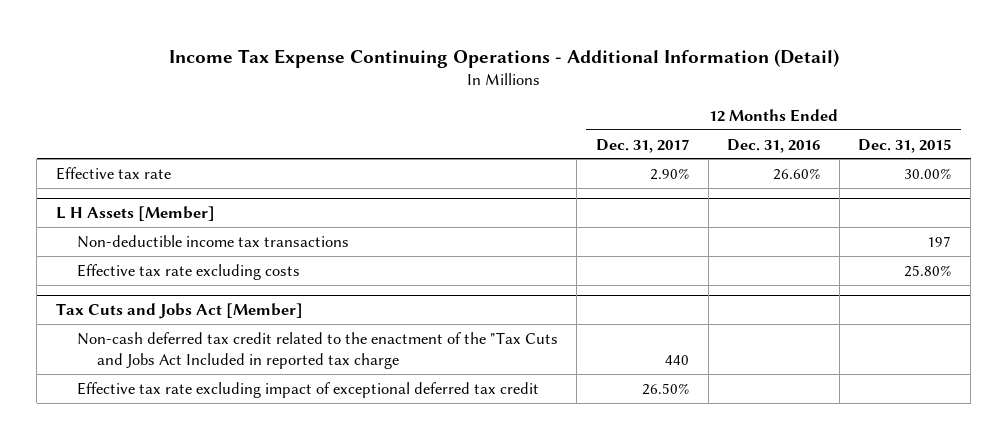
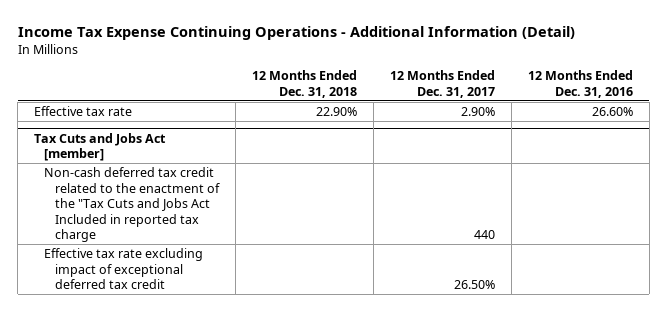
[858,138,952,153] Dec. 31, 2015 -> none
none -> [251,70,357,98] 12 Months Ended Dec. 31, 2018
[56,206,216,222] L H Assets [Member] -> none
[76,234,349,248] Non-deductible income tax transactions -> none
[76,263,300,280] Effective tax rate excluding costs -> none
[56,303,304,320] Tax Cuts and Jobs Act [Member] -> [34,132,167,162] Tax Cuts and Jobs Act [member]

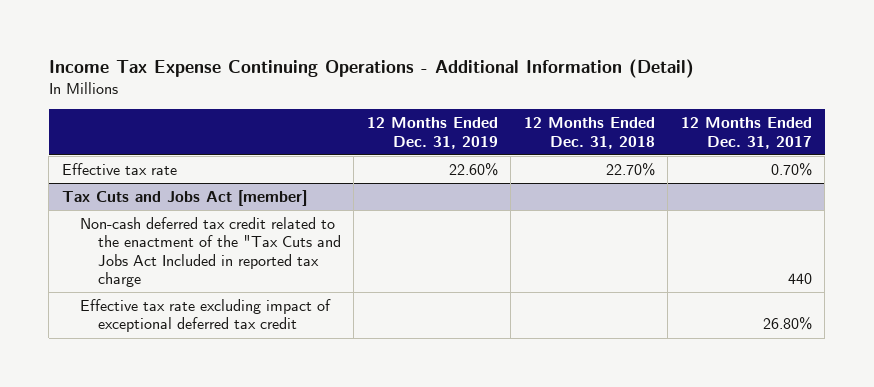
[527,70,633,98] 12 Months Ended Dec. 31, 2016 -> none
none -> [366,117,498,149] 12 Months Ended Dec. 31, 2019
[315,106,357,116] 22.90% -> [605,162,655,177] 22.70%
[460,106,495,116] 2.90% -> [770,162,812,177] 0.70%
[453,280,495,290] 26.50% -> [762,316,812,331] 26.80%

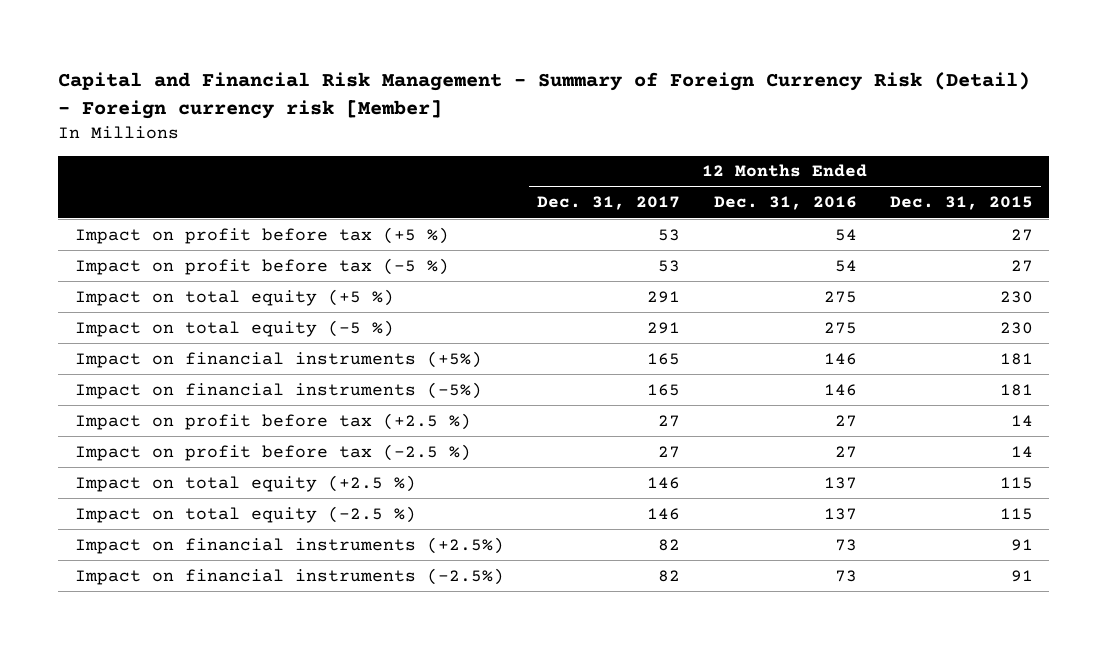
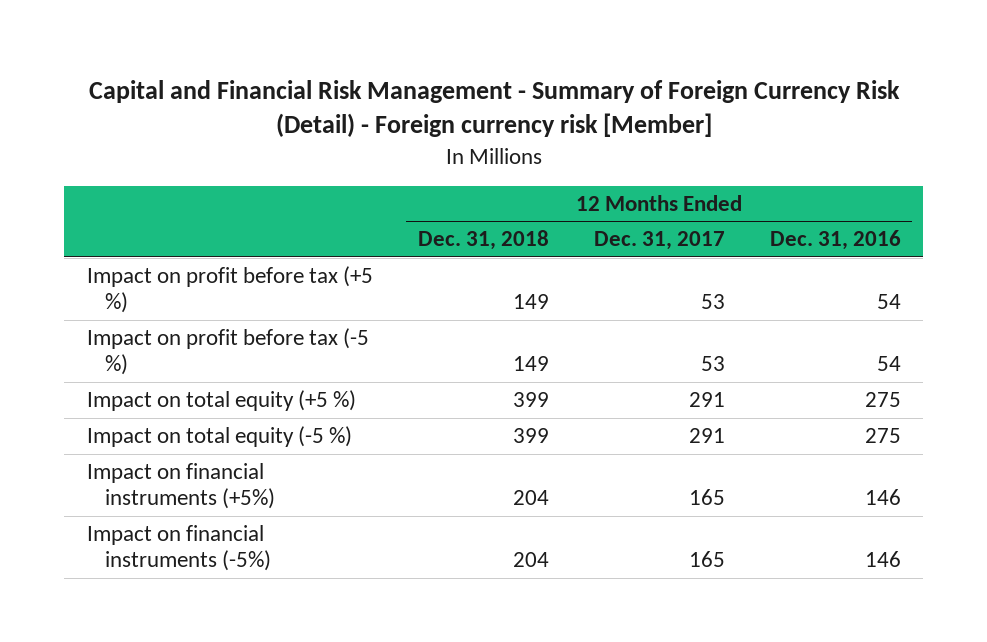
[889,196,1033,211] Dec. 31, 2015 -> none
none -> [417,230,549,251] Dec. 31, 2018
[75,412,472,430] Impact on profit before tax (+2.5 %) -> none
[75,443,472,461] Impact on profit before tax (-2.5 %) -> none
[75,474,417,492] Impact on total equity (+2.5 %) -> none
[75,505,417,523] Impact on total equity (-2.5 %) -> none
[75,536,505,554] Impact on financial instruments (+2.5%) -> none
[75,567,505,585] Impact on financial instruments (-2.5%) -> none

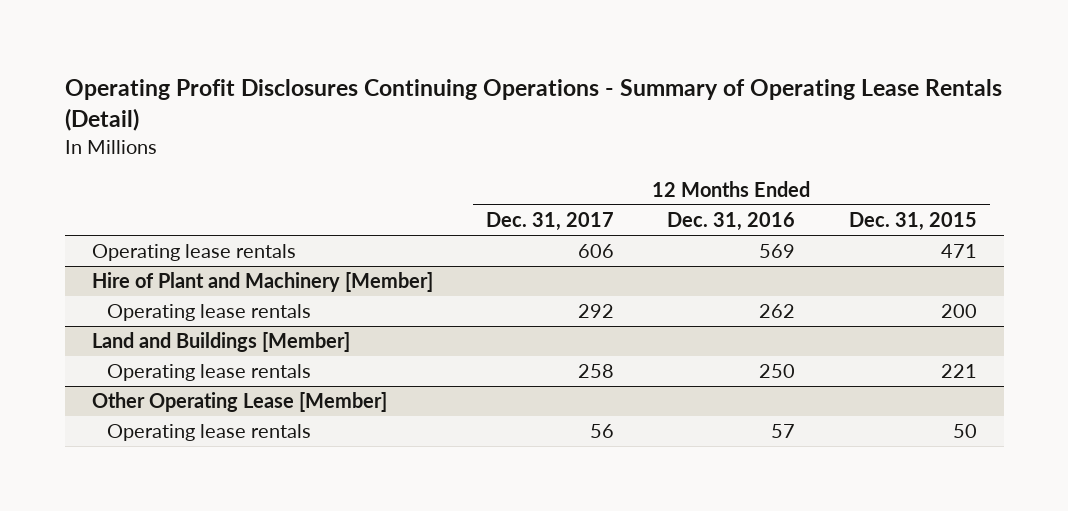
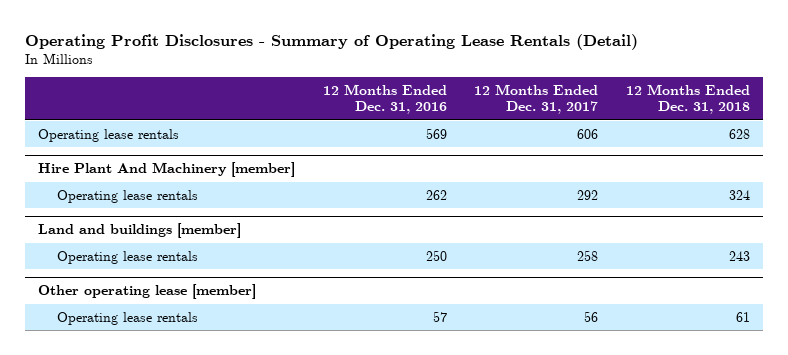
[64,78,1002,132] Operating Profit Disclosures Continuing Operations - Summary of Operating Lease Rentals (Detail) -> [24,33,638,50] Operating Profit Disclosures - Summary of Operating Lease Rentals (Detail)
[848,212,977,232] Dec. 31, 2015 -> none
none -> [625,83,750,115] 12 Months Ended Dec. 31, 2018
[91,272,433,293] Hire of Plant and Machinery [Member] -> [38,162,296,178] Hire Plant And Machinery [member]
[91,332,350,353] Land and Buildings [Member] -> [38,223,242,239] Land and buildings [member]
[91,392,387,413] Other Operating Lease [Member] -> [38,284,257,300] Other operating lease [member]

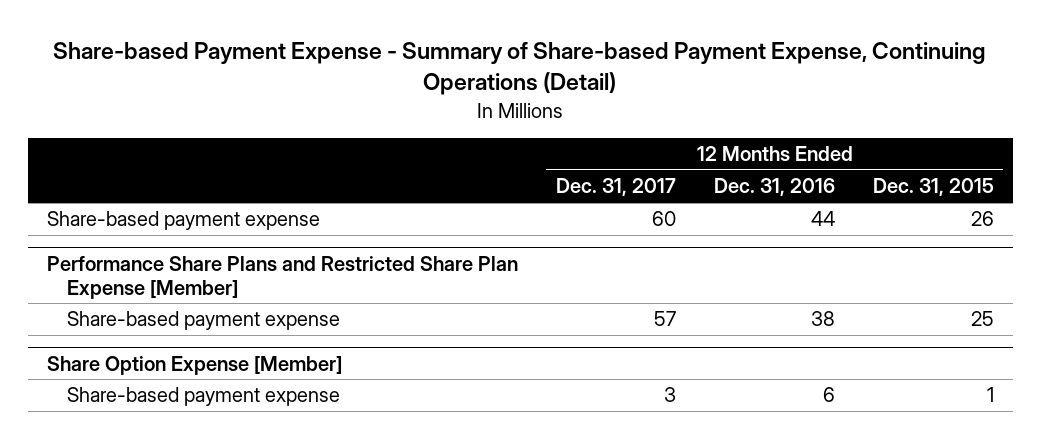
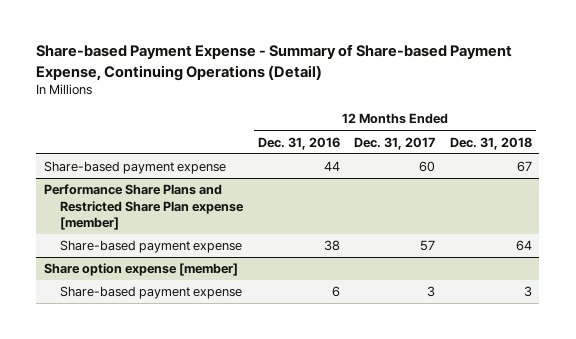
[872,178,994,197] Dec. 31, 2015 -> none
none -> [450,136,533,150] Dec. 31, 2018
[46,255,518,299] Performance Share Plans and Restricted Share Plan Expense [Member] -> [43,184,245,230] Performance Share Plans and Restricted Share Plan expense [member]
[46,355,342,375] Share Option Expense [Member] -> [43,263,238,277] Share option expense [member]

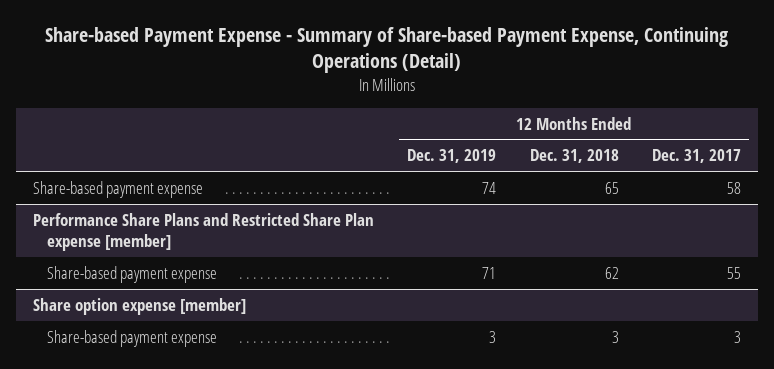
[257,136,340,150] Dec. 31, 2016 -> none
none -> [407,149,497,164] Dec. 31, 2019
[419,161,436,173] 60 -> [727,181,742,194] 58
[517,161,533,173] 67 -> [604,181,619,194] 65
[420,240,436,252] 57 -> [727,266,742,279] 55
[516,240,533,252] 64 -> [604,266,619,279] 62

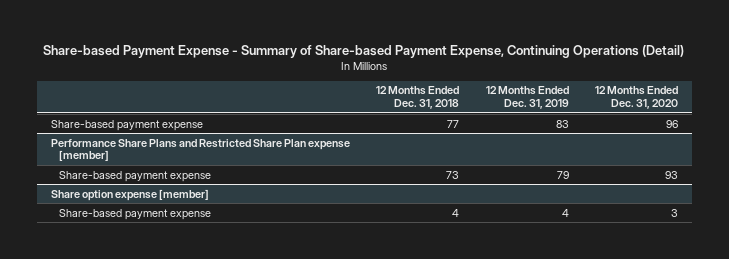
[652,149,742,164] Dec. 31, 2017 -> none
none -> [595,86,679,110] 12 Months Ended Dec. 31, 2020
[482,181,497,194] 74 -> [555,119,569,128] 83
[604,181,619,194] 65 -> [447,119,460,128] 77
[482,266,497,279] 71 -> [556,170,569,179] 79
[604,266,619,279] 62 -> [446,170,460,179] 73
[489,330,497,343] 3 -> [561,208,569,217] 4
[611,330,619,343] 3 -> [452,208,460,217] 4

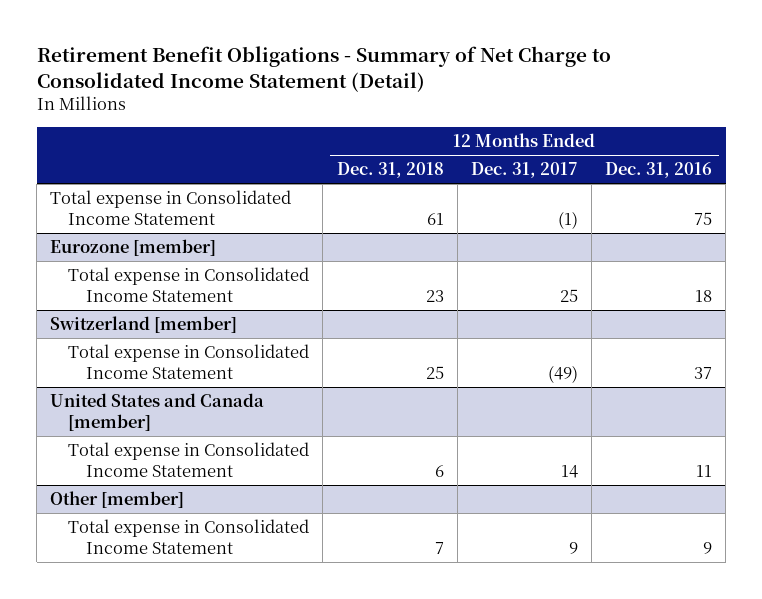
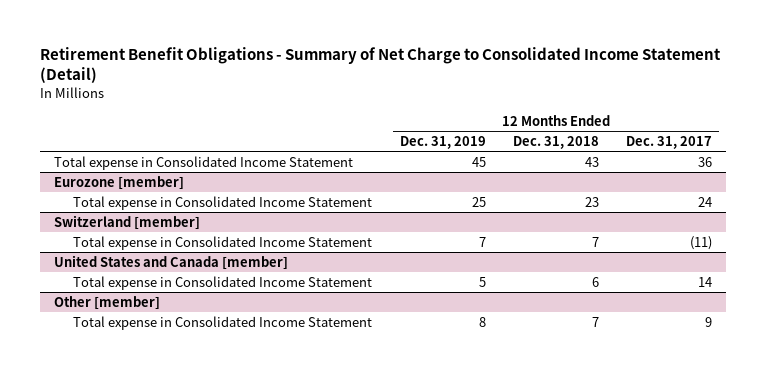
[605,162,713,179] Dec. 31, 2016 -> none
none -> [399,135,486,149] Dec. 31, 2019
[426,212,444,225] 61 -> [585,156,600,167] 43
[557,210,578,229] (1) -> [698,156,713,167] 36
[559,288,578,302] 25 -> [698,196,713,207] 24
[425,365,444,379] 25 -> [592,236,600,247] 7
[547,364,578,383] (49) -> [690,235,713,250] (11)

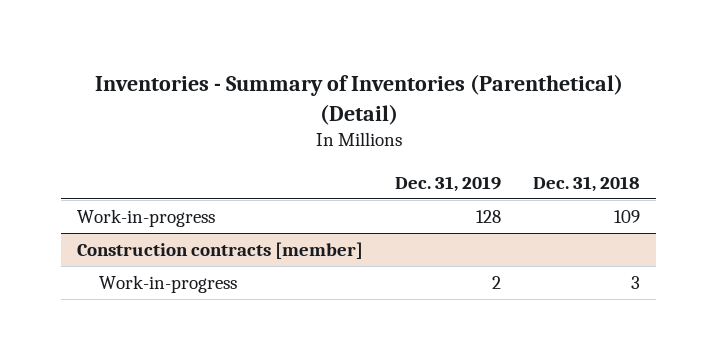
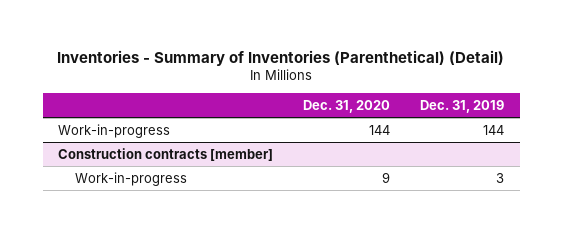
[533,175,641,192] Dec. 31, 2018 -> none
none -> [303,99,391,113] Dec. 31, 2020
[476,210,502,224] 128 -> [483,124,505,135] 144
[492,276,502,290] 2 -> [496,172,505,183] 3

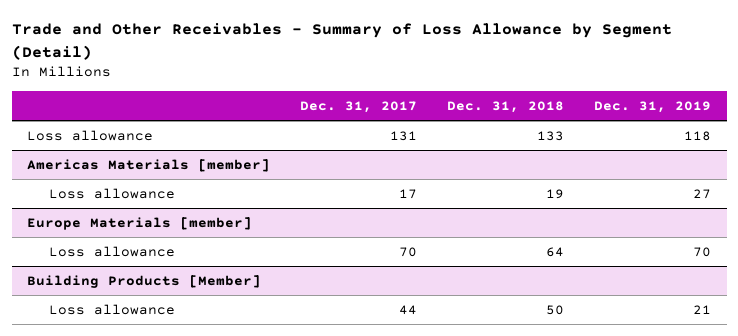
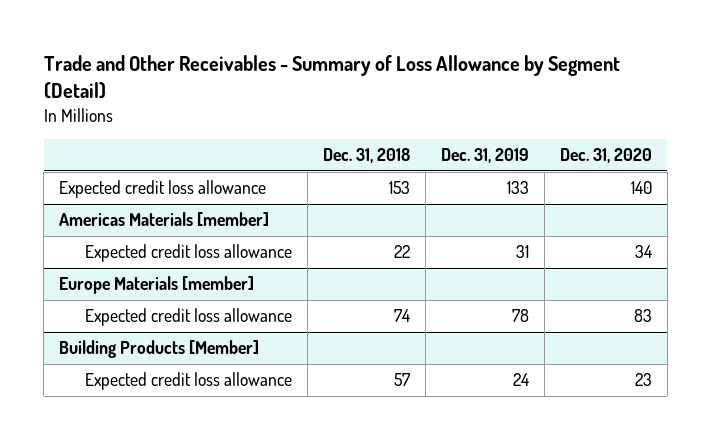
[300,100,418,113] Dec. 31, 2017 -> none
none -> [560,148,653,164] Dec. 31, 2020
[27,129,154,141] Loss allowance -> [59,180,267,199] Expected credit loss allowance
[537,130,565,141] 133 -> [389,181,411,195] 153
[684,130,712,141] 118 -> [507,181,530,195] 133
[49,187,176,199] Loss allowance -> [85,244,293,263] Expected credit loss allowance
[546,188,565,199] 19 -> [394,245,411,259] 22
[693,188,712,199] 27 -> [516,245,530,259] 31
[49,245,176,257] Loss allowance -> [85,308,293,327] Expected credit loss allowance
[546,246,565,257] 64 -> [394,309,411,323] 74
[693,246,712,257] 70 -> [512,309,530,323] 78
[49,303,176,315] Loss allowance -> [85,372,293,391] Expected credit loss allowance
[546,304,565,315] 50 -> [394,373,411,387] 57
[693,304,712,314] 21 -> [513,373,530,387] 24

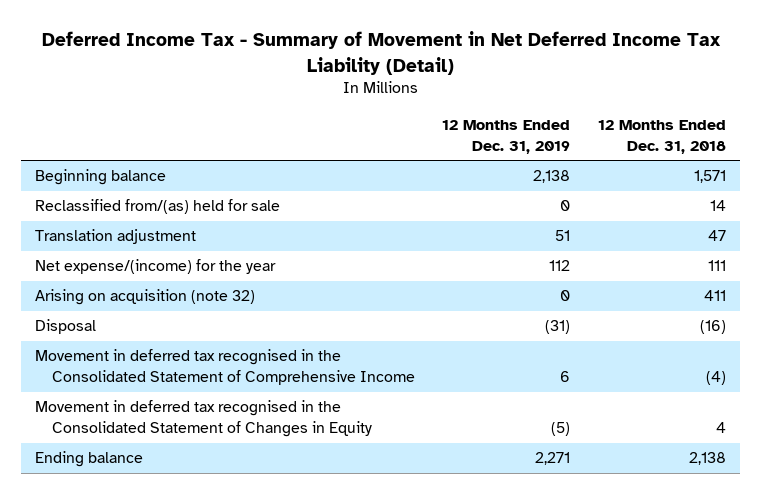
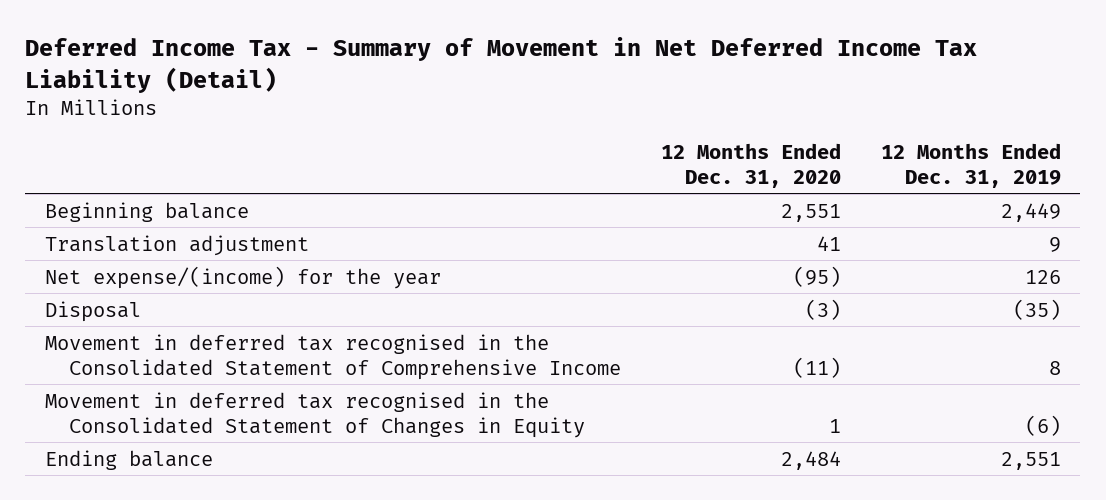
[598,119,727,154] 12 Months Ended Dec. 31, 2018 -> none
none -> [661,142,842,188] 12 Months Ended Dec. 31, 2020
[35,199,281,215] Reclassified from/(as) held for sale -> none
[35,289,256,306] Arising on acquisition (note 32) -> none
[533,170,571,184] 2,138 -> [1000,202,1061,222] 2,449
[555,230,571,242] 51 -> [1048,236,1061,252] 9
[549,260,571,272] 112 -> [1024,269,1061,284] 126
[545,320,571,335] (31) -> [1012,298,1061,320] (35)
[560,371,571,383] 6 -> [1048,360,1061,375] 8
[551,422,571,437] (5) -> [1024,414,1061,436] (6)
[535,452,571,466] 2,271 -> [1000,451,1061,470] 2,551

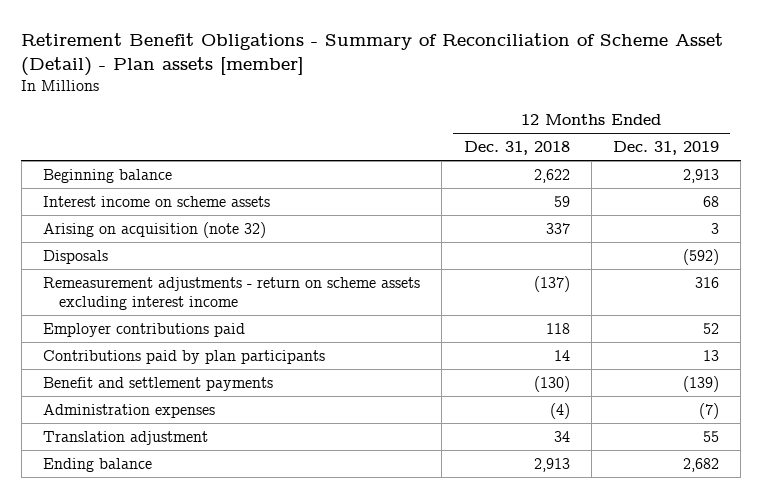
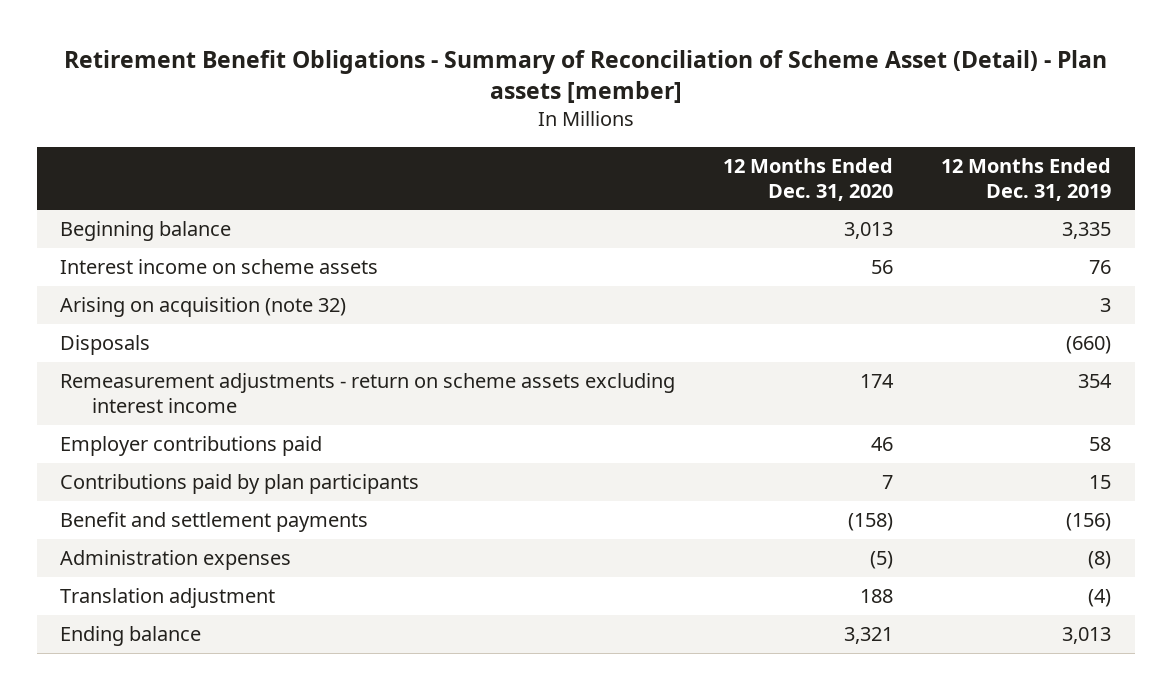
[463,141,570,156] Dec. 31, 2018 -> none
none -> [723,157,894,201] 12 Months Ended Dec. 31, 2020
[683,168,720,183] 2,913 -> [1061,222,1111,240] 3,335
[703,195,720,207] 68 -> [1088,260,1111,275] 76
[683,248,720,265] (592) -> [1065,336,1111,355] (660)
[695,276,720,288] 316 -> [1077,374,1112,389] 354
[703,322,720,334] 52 -> [1088,437,1111,452] 58
[703,349,720,361] 13 -> [1088,475,1111,490] 15
[683,375,720,392] (139) -> [1065,513,1111,532] (156)
[699,402,720,419] (7) -> [1087,551,1111,570] (8)
[703,430,720,442] 55 -> [1087,589,1111,608] (4)
[683,457,720,472] 2,682 -> [1061,627,1111,645] 3,013

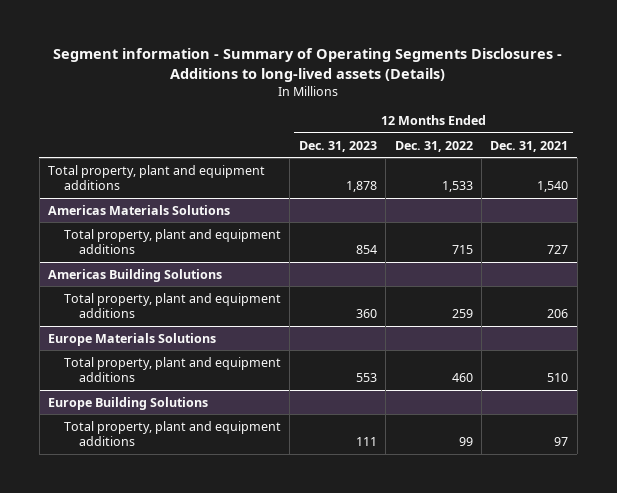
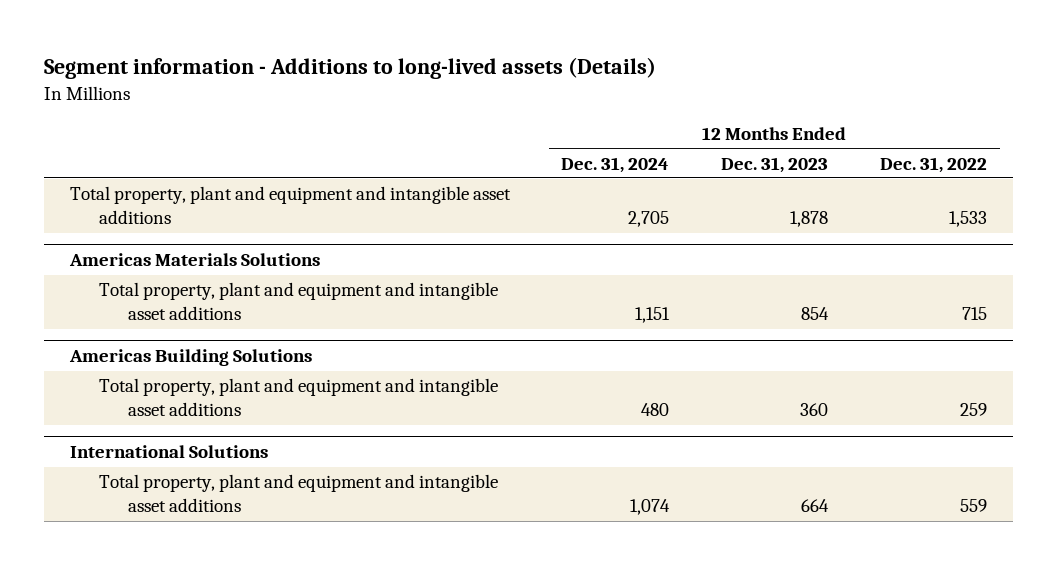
[53,48,563,82] Segment information - Summary of Operating Segments Disclosures - Additions to long-lived assets (Details) -> [43,56,656,79] Segment information - Additions to long-lived assets (Details)
[490,140,569,152] Dec. 31, 2021 -> none
none -> [561,156,670,173] Dec. 31, 2024
[48,164,266,191] Total property, plant and equipment additions -> [69,186,511,225] Total property, plant and equipment and intangible asset additions
[63,228,281,255] Total property, plant and equipment additions -> [98,282,498,321] Total property, plant and equipment and intangible asset additions
[48,332,217,346] Europe Materials Solutions -> none
[48,396,209,410] Europe Building Solutions -> none
[63,420,281,447] Total property, plant and equipment additions -> none
[63,292,281,319] Total property, plant and equipment additions -> [98,378,498,417] Total property, plant and equipment and intangible asset additions
none -> [69,445,268,459] International Solutions
[63,356,281,383] Total property, plant and equipment additions -> [98,474,498,513] Total property, plant and equipment and intangible asset additions
[355,373,377,383] 553 -> [801,499,830,513] 664
[451,373,473,383] 460 -> [960,499,988,513] 559

